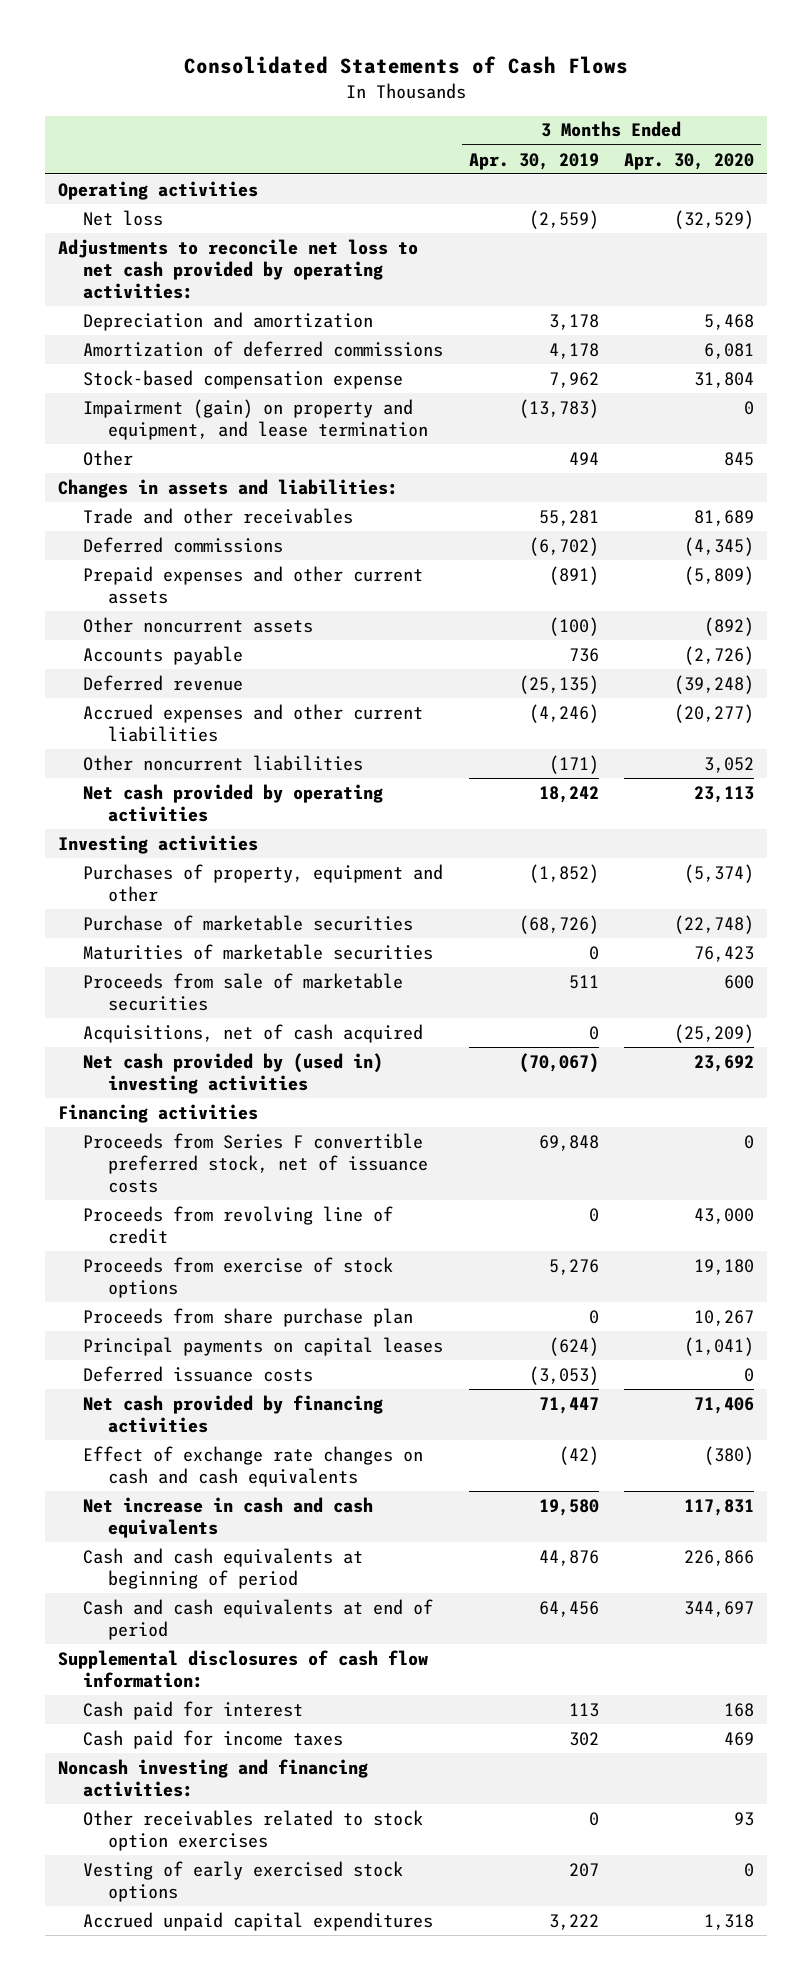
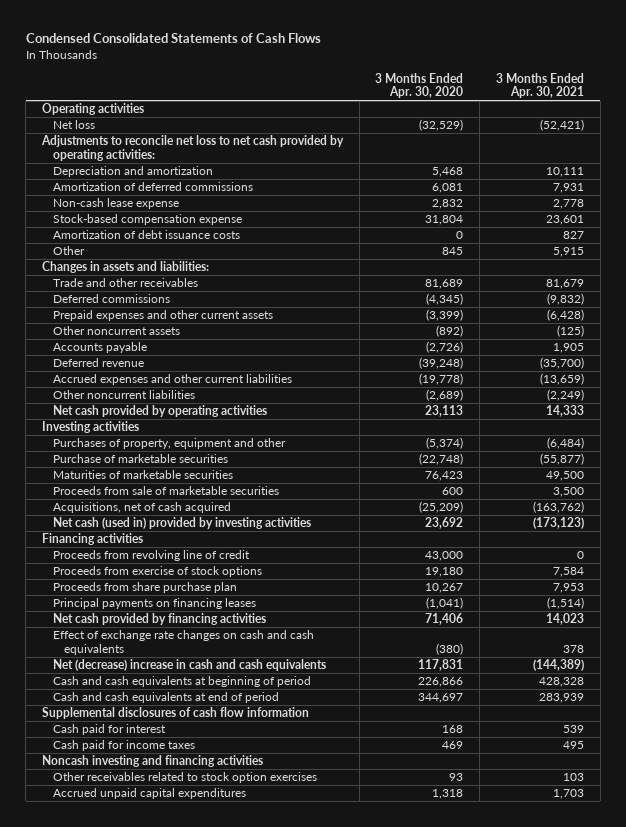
[184,56,629,75] Consolidated Statements of Cash Flows -> [25,33,321,44] Condensed Consolidated Statements of Cash Flows
[468,152,599,170] Apr. 30, 2019 -> none
none -> [495,72,584,99] 3 Months Ended Apr. 30, 2021
none -> [53,198,180,210] Non-cash lease expense
[83,398,429,440] Impairment (gain) on property and equipment, and lease termination -> none
none -> [53,230,241,240] Amortization of debt issuance costs
[684,565,755,585] (5,809) -> [426,309,464,322] (3,399)
[674,703,755,723] (20,277) -> [419,373,464,386] (19,778)
[704,756,755,773] 3,052 -> [426,389,464,402] (2,689)
[83,1052,384,1094] Net cash provided by (used in) investing activities -> [53,517,312,530] Net cash (used in) provided by investing activities
[83,1132,429,1193] Proceeds from Series F convertible preferred stock, net of issuance costs -> none
[83,1365,314,1382] Deferred issuance costs -> none
[83,1336,444,1356] Principal payments on capital leases -> [53,598,257,610] Principal payments on financing leases
[83,1496,374,1538] Net increase in cash and cash equivalents -> [53,659,327,672] Net (decrease) increase in cash and cash equivalents
[58,1649,429,1688] Supplemental disclosures of cash flow information: -> [41,707,309,720] Supplemental disclosures of cash flow information
[58,1758,369,1797] Noncash investing and financing activities: -> [41,755,263,768] Noncash investing and financing activities
[83,1860,404,1902] Vesting of early exercised stock options -> none

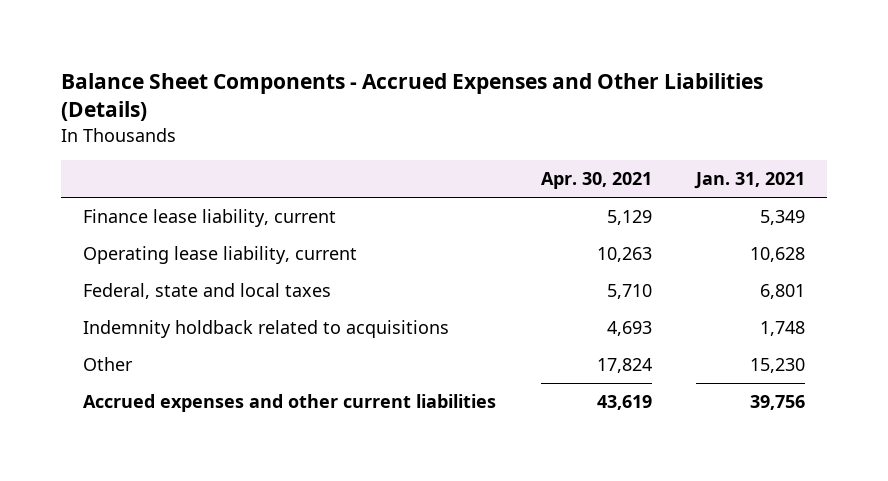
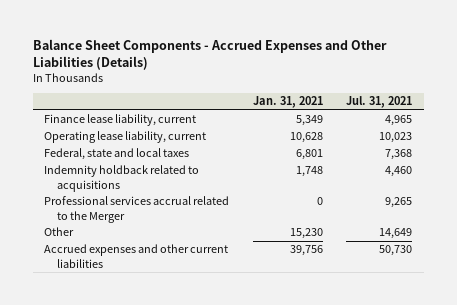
[540,172,652,190] Apr. 30, 2021 -> none
none -> [346,96,413,109] Jul. 31, 2021
none -> [44,196,230,223] Professional services accrual related to the Merger

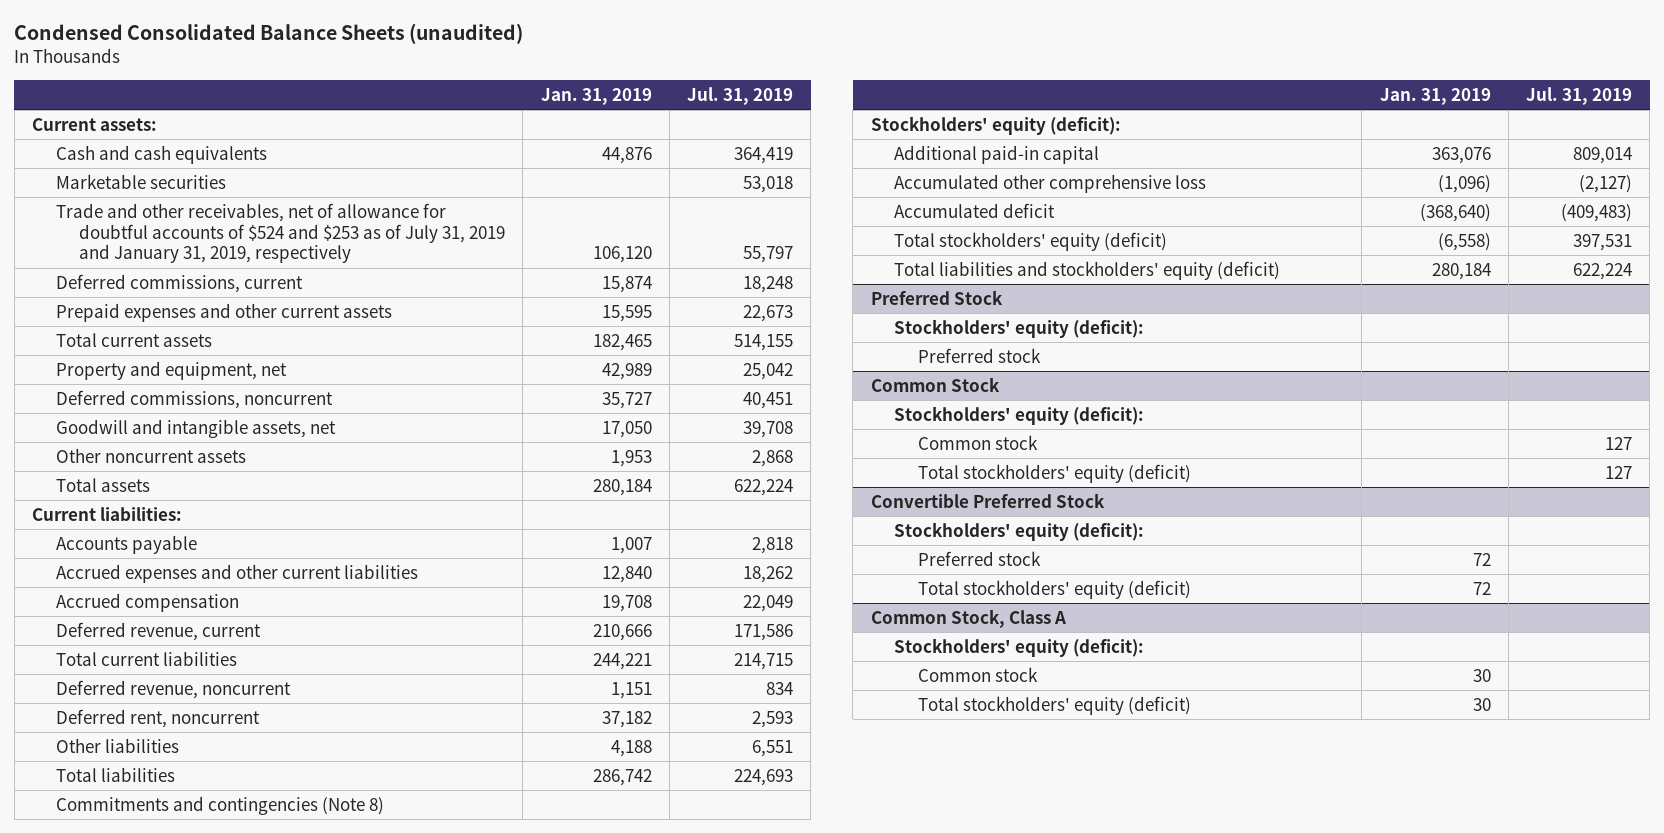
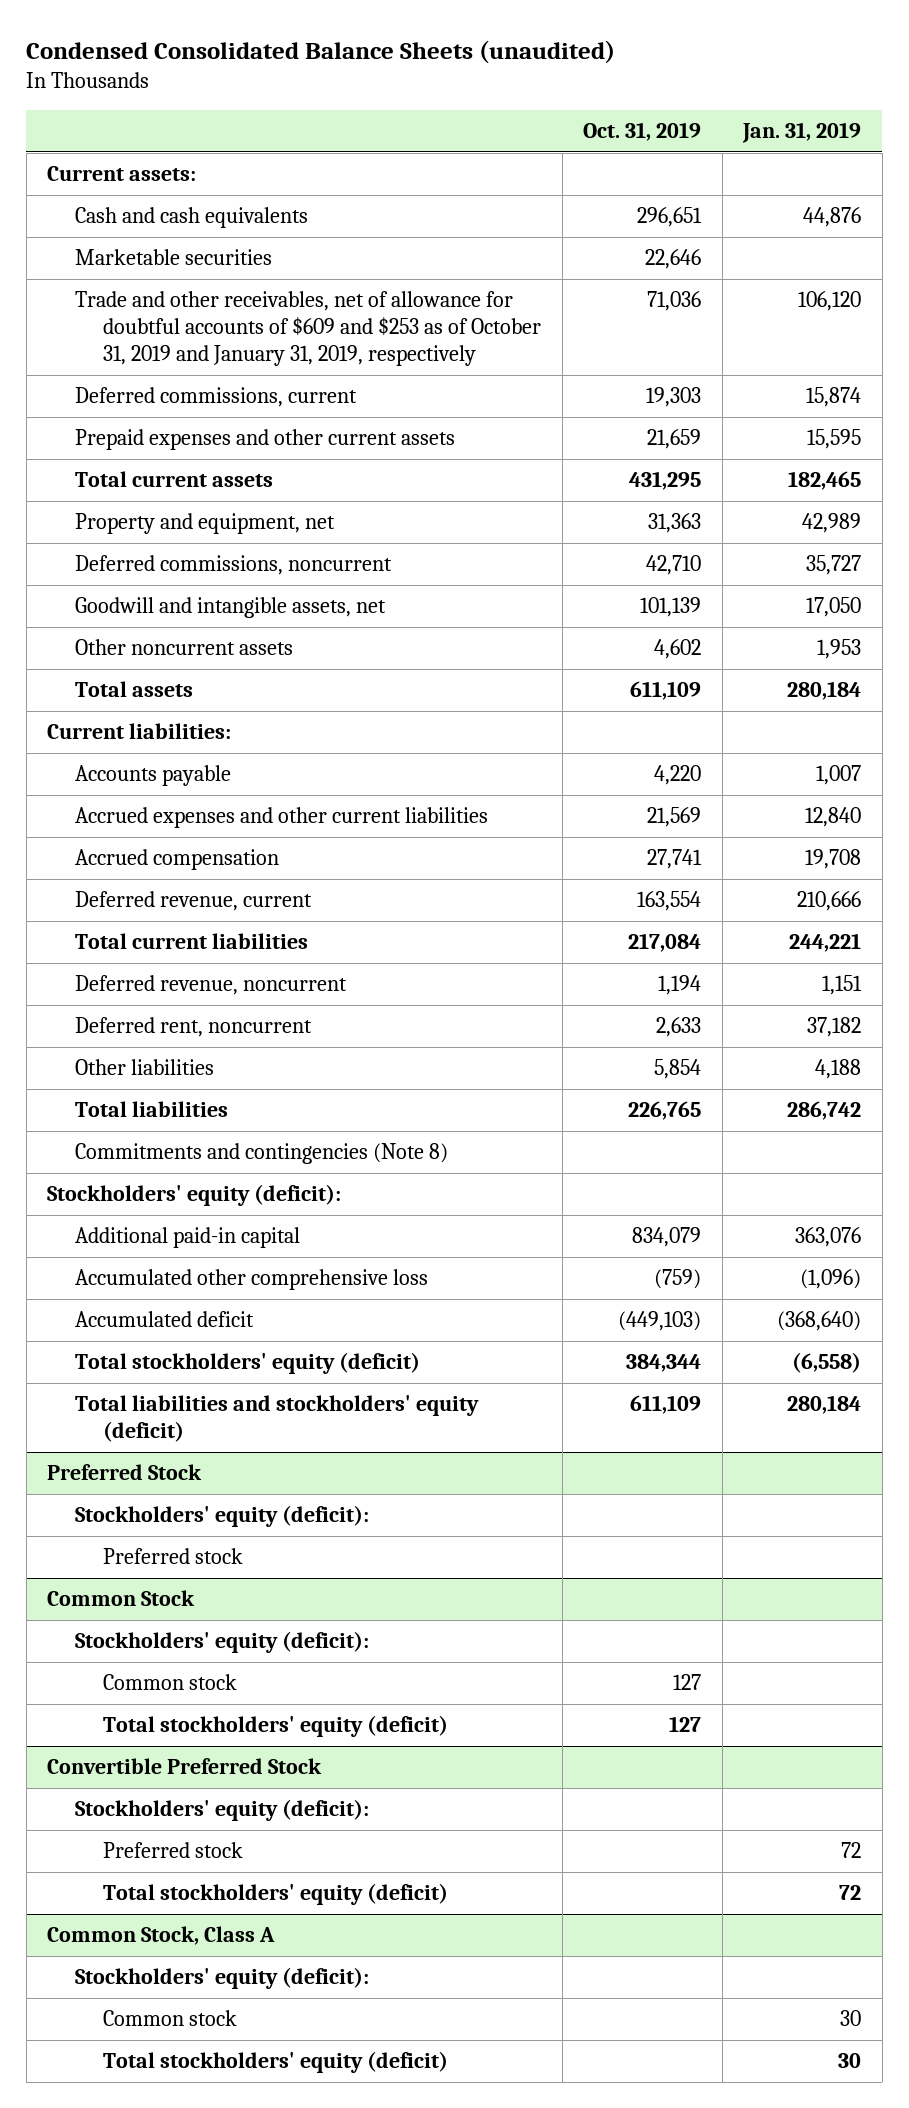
[686,86,793,105] Jul. 31, 2019 -> none
none -> [583,121,702,141] Oct. 31, 2019
[55,202,506,264] Trade and other receivables, net of allowance for doubtful accounts of $524 and $253 as of July 31, 2019 and January 31, 2019, respectively -> [75,291,542,367] Trade and other receivables, net of allowance for doubtful accounts of $609 and $253 as of October 31, 2019 and January 31, 2019, respectively

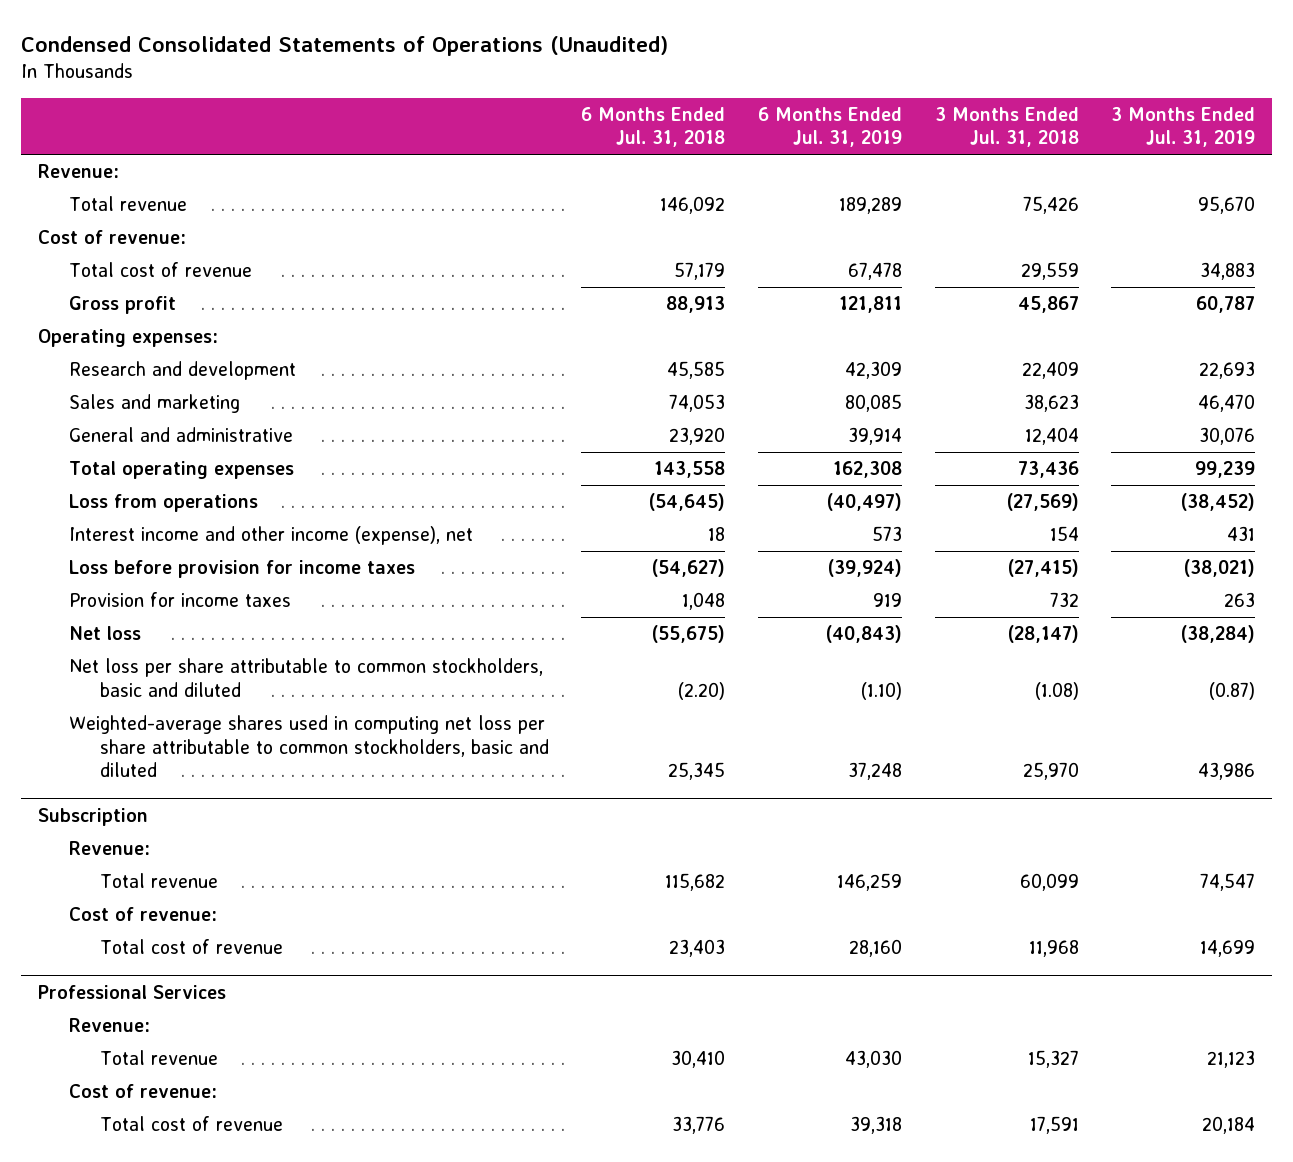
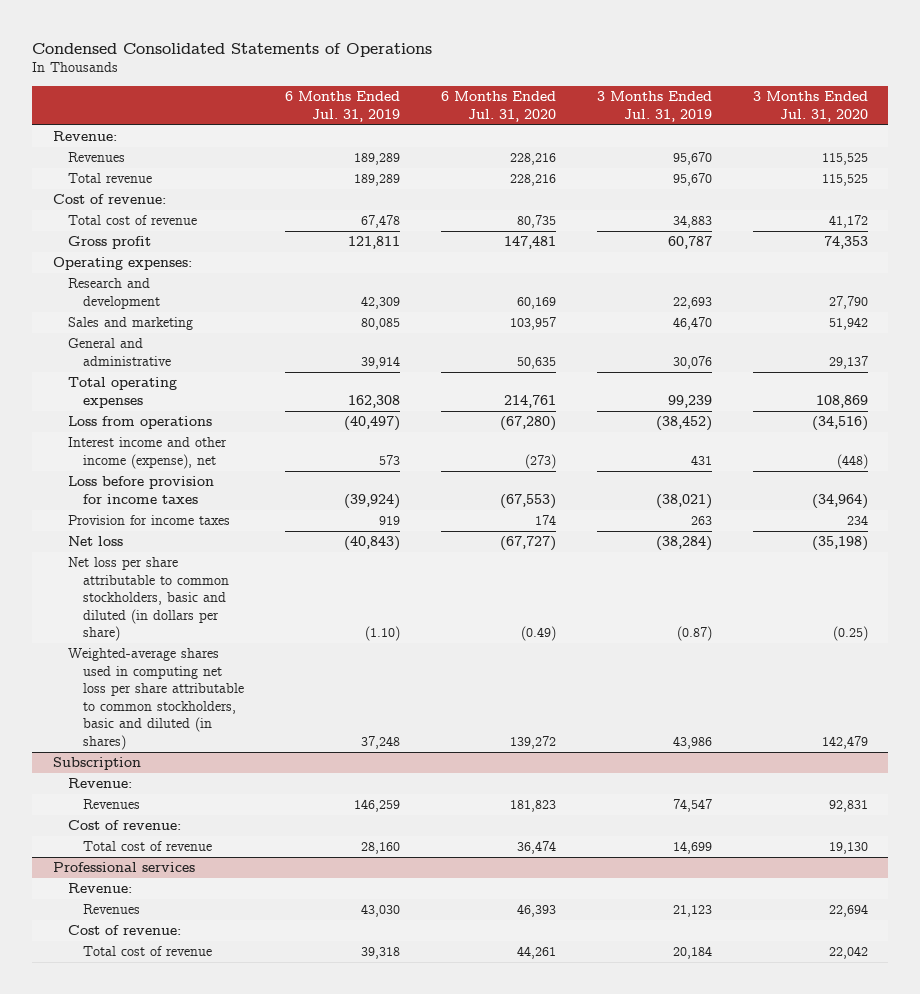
[21,35,669,56] Condensed Consolidated Statements of Operations (Unaudited) -> [32,42,433,57] Condensed Consolidated Statements of Operations
[581,106,726,148] 6 Months Ended Jul. 31, 2018 -> none
[934,106,1079,148] 3 Months Ended Jul. 31, 2018 -> none
none -> [440,91,556,122] 6 Months Ended Jul. 31, 2020
none -> [752,91,868,122] 3 Months Ended Jul. 31, 2020
none -> [67,152,125,163] Revenues
[68,658,543,697] Net loss per share attributable to common stockholders, basic and diluted -> [67,557,229,642] Net loss per share attributable to common stockholders, basic and diluted (in dollars per share)
[68,715,549,778] Weighted-average shares used in computing net loss per share attributable to common stockholders, basic and diluted -> [67,648,244,750] Weighted-average shares used in computing net loss per share attributable to common stockholders, basic and diluted (in shares)
[99,873,218,889] Total revenue -> [82,799,140,810] Revenues
[37,984,226,999] Professional Services -> [52,862,195,873] Professional services
[99,1050,218,1066] Total revenue -> [82,904,140,915] Revenues

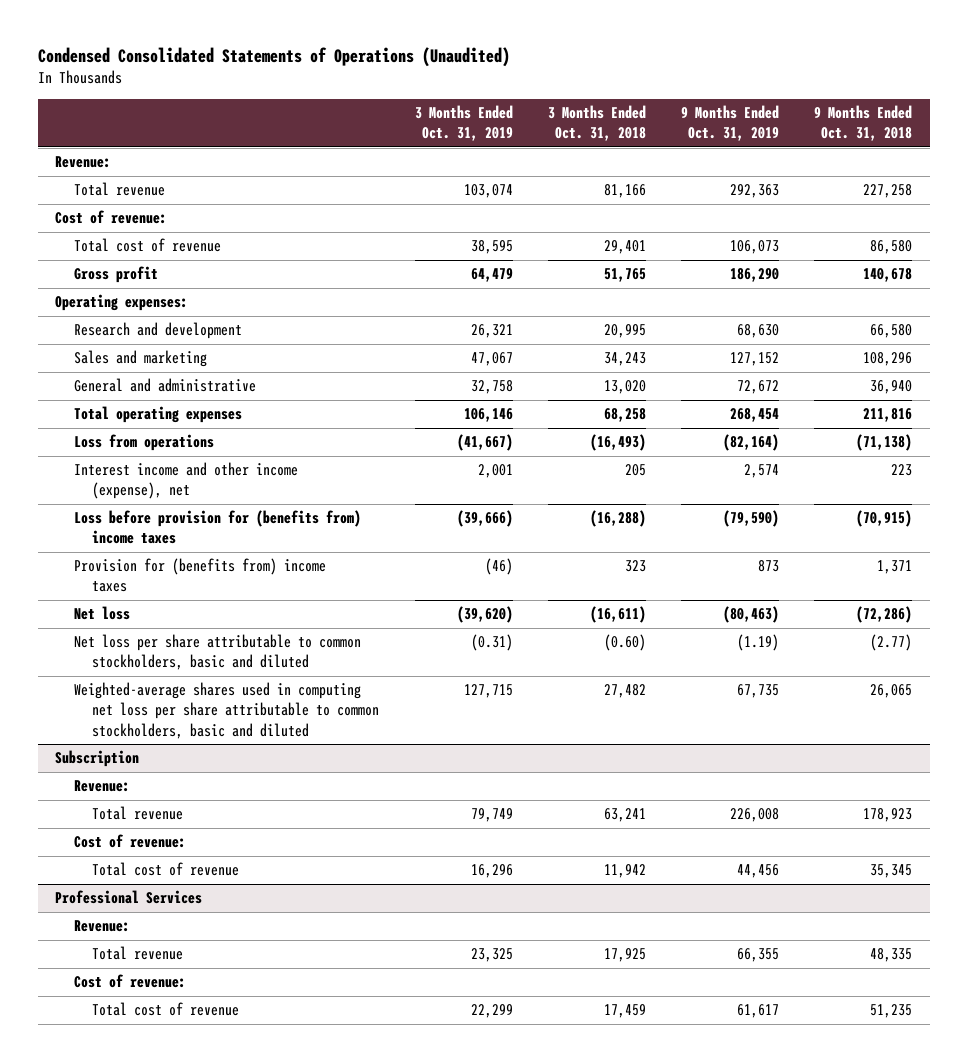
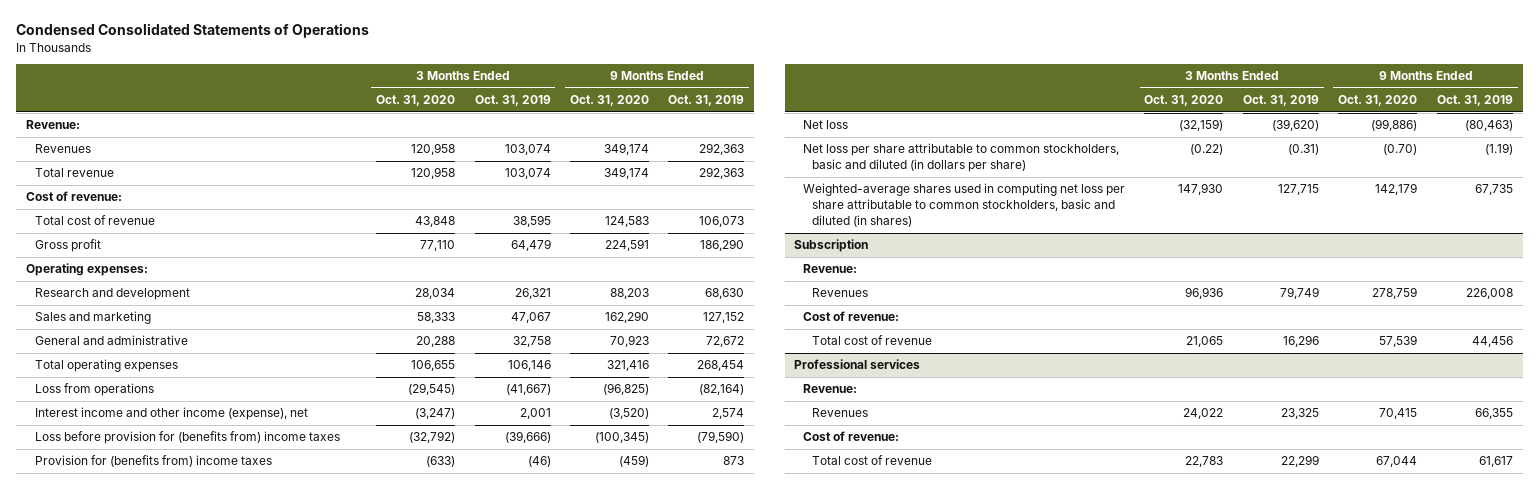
[37,47,510,68] Condensed Consolidated Statements of Operations (Unaudited) -> [16,23,370,39] Condensed Consolidated Statements of Operations
[547,105,646,142] 3 Months Ended Oct. 31, 2018 -> none
[813,105,912,142] 9 Months Ended Oct. 31, 2018 -> none
none -> [376,95,456,107] Oct. 31, 2020
none -> [569,95,649,107] Oct. 31, 2020
none -> [34,144,91,154] Revenues
[73,634,361,671] Net loss per share attributable to common stockholders, basic and diluted -> [803,143,1120,173] Net loss per share attributable to common stockholders, basic and diluted (in dollars per share)
[73,682,380,739] Weighted-average shares used in computing net loss per share attributable to common stockholders, basic and diluted -> [803,183,1126,228] Weighted-average shares used in computing net loss per share attributable to common stockholders, basic and diluted (in shares)
[92,806,184,821] Total revenue -> [811,288,868,298] Revenues
[55,890,203,905] Professional Services -> [794,359,921,370] Professional services
[92,946,184,961] Total revenue -> [811,408,868,418] Revenues

